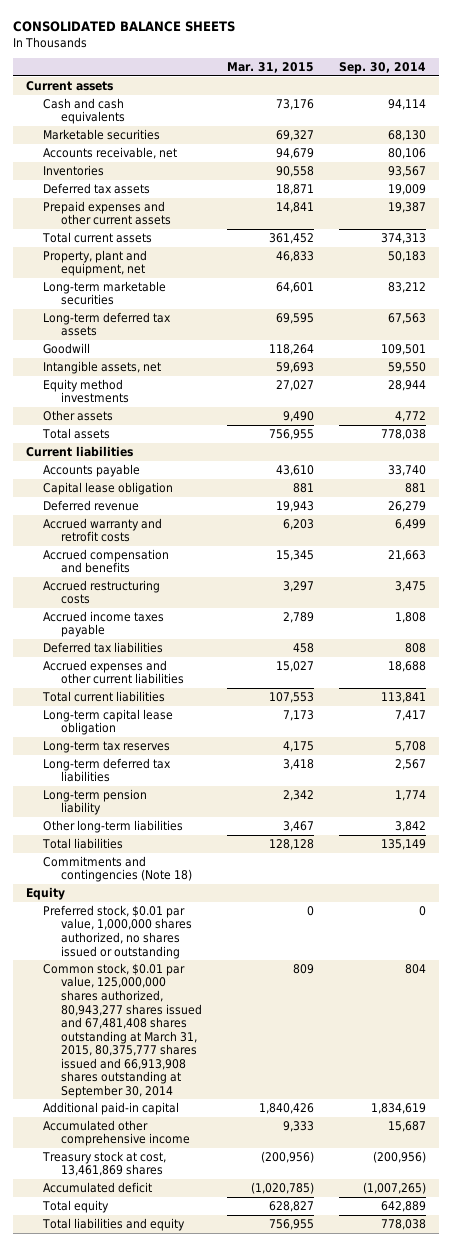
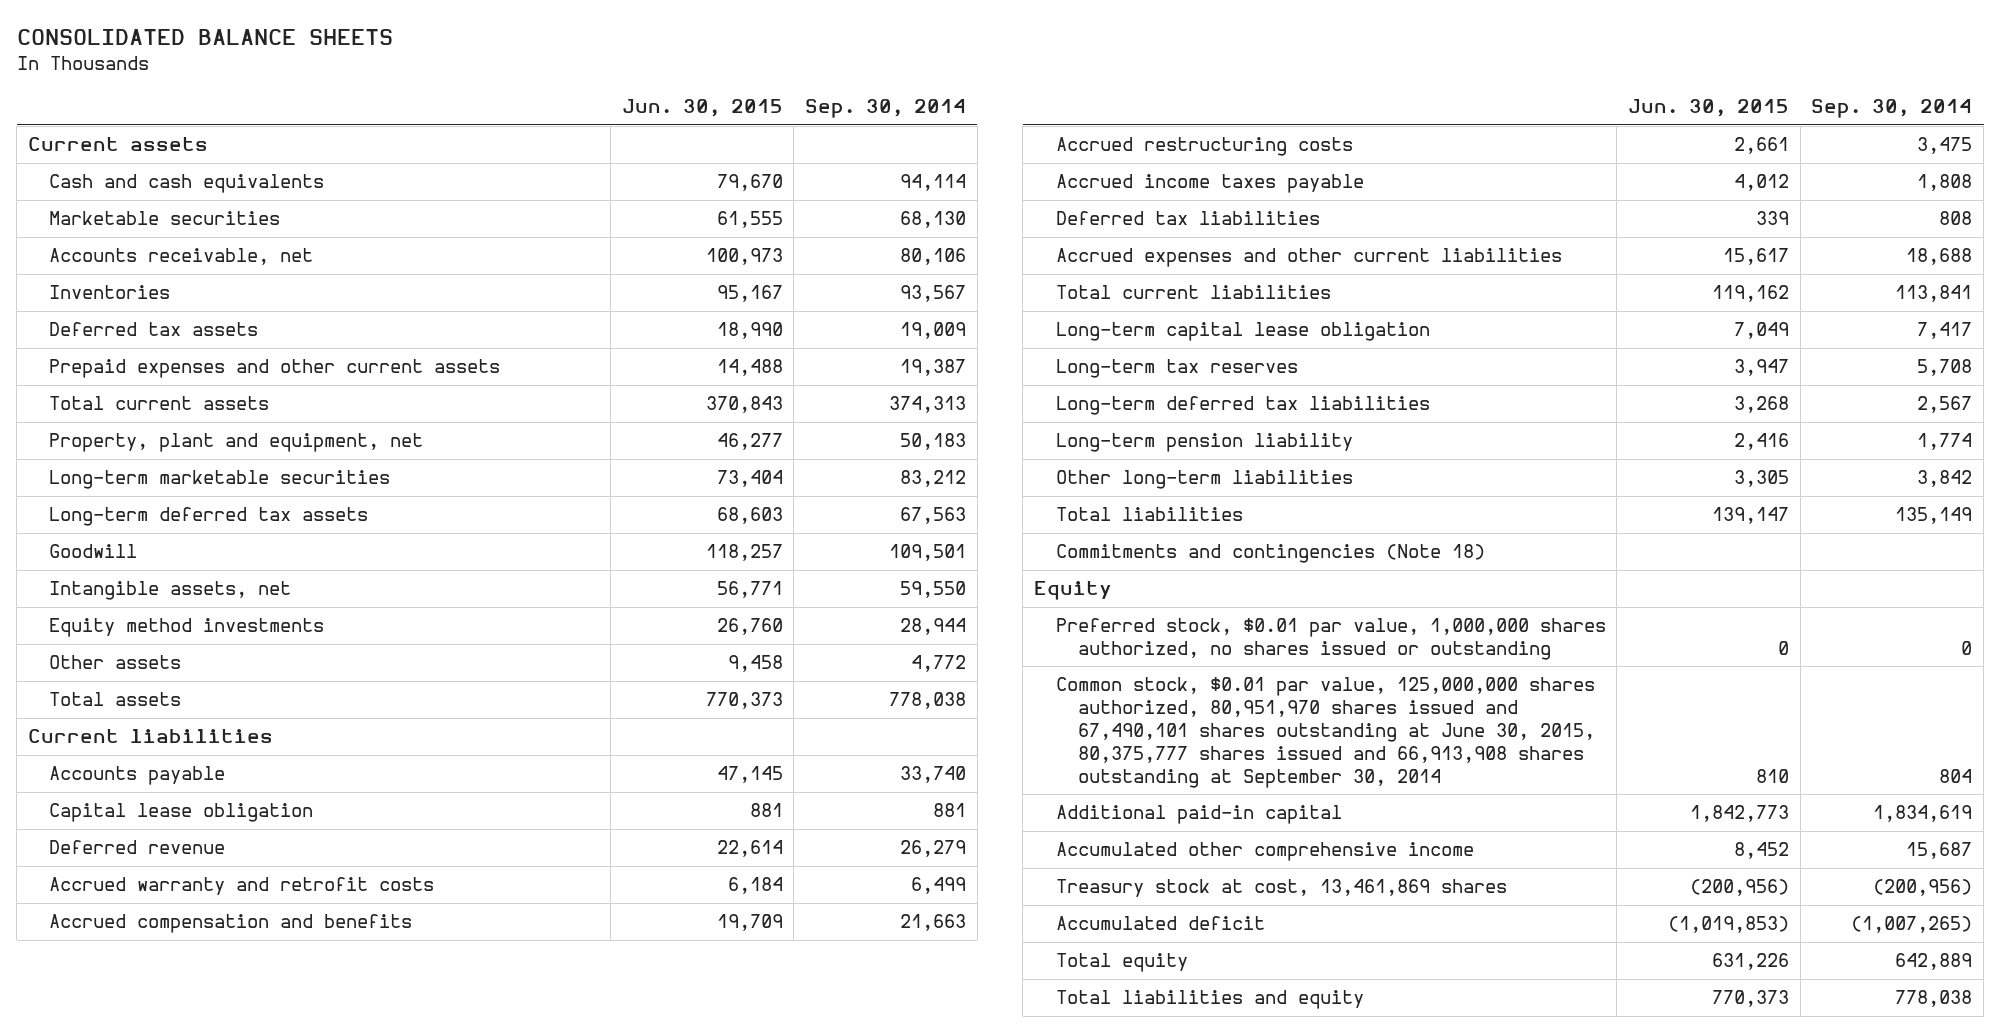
[226,62,314,74] Mar. 31, 2015 -> none
none -> [621,99,783,118] Jun. 30, 2015
[43,962,202,1098] Common stock, $0.01 par value, 125,000,000 shares authorized, 80,943,277 shares issued and 67,481,408 shares outstanding at March 31, 2015, 80,375,777 shares issued and 66,913,908 shares outstanding at September 30, 2014 -> [1055,677,1595,788] Common stock, $0.01 par value, 125,000,000 shares authorized, 80,951,970 shares issued and 67,490,101 shares outstanding at June 30, 2015, 80,375,777 shares issued and 66,913,908 shares outstanding at September 30, 2014

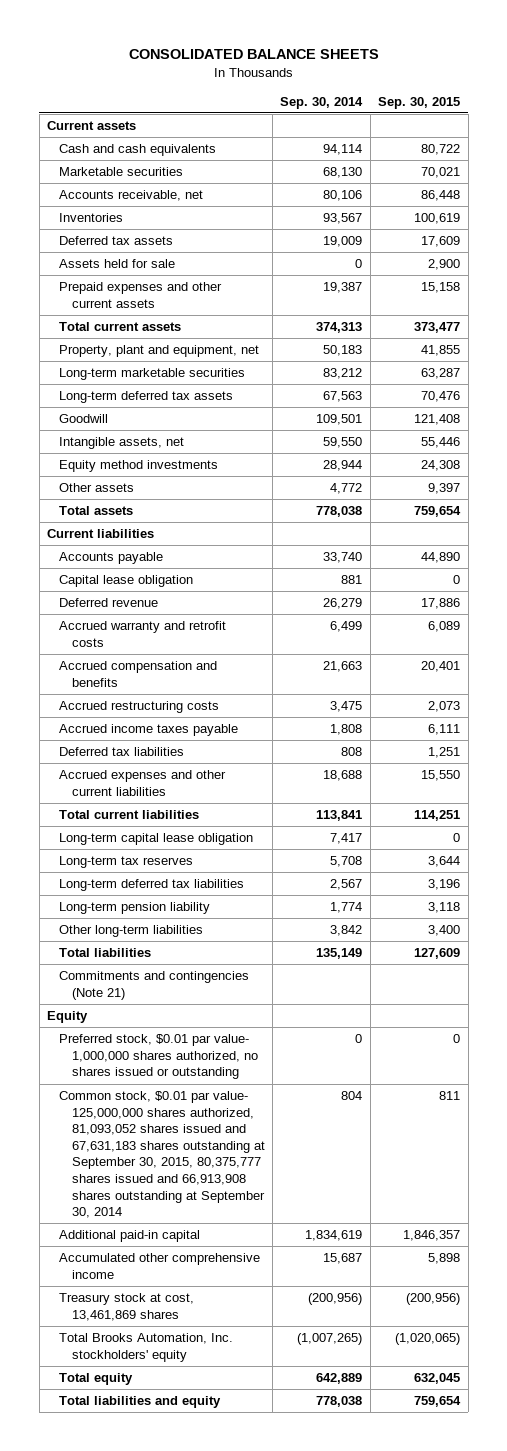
[621,99,783,118] Jun. 30, 2015 -> none
none -> [378,96,461,109] Sep. 30, 2015
none -> [59,259,176,269] Assets held for sale
[1055,544,1485,564] Commitments and contingencies (Note 18) -> [59,971,250,1000] Commitments and contingencies (Note 21)
[1055,618,1606,661] Preferred stock, $0.01 par value, 1,000,000 shares authorized, no shares issued or outstanding -> [59,1034,258,1080] Preferred stock, $0.01 par value- 1,000,000 shares authorized, no shares issued or outstanding
[1055,677,1595,788] Common stock, $0.01 par value, 125,000,000 shares authorized, 80,951,970 shares issued and 67,490,101 shares outstanding at June 30, 2015, 80,375,777 shares issued and 66,913,908 shares outstanding at September 30, 2014 -> [59,1091,265,1219] Common stock, $0.01 par value- 125,000,000 shares authorized, 81,093,052 shares issued and 67,631,183 shares outstanding at September 30, 2015, 80,375,777 shares issued and 66,913,908 shares outstanding at September 30, 2014
[1055,916,1265,931] Accumulated deficit -> [59,1333,234,1362] Total Brooks Automation, Inc. stockholders' equity

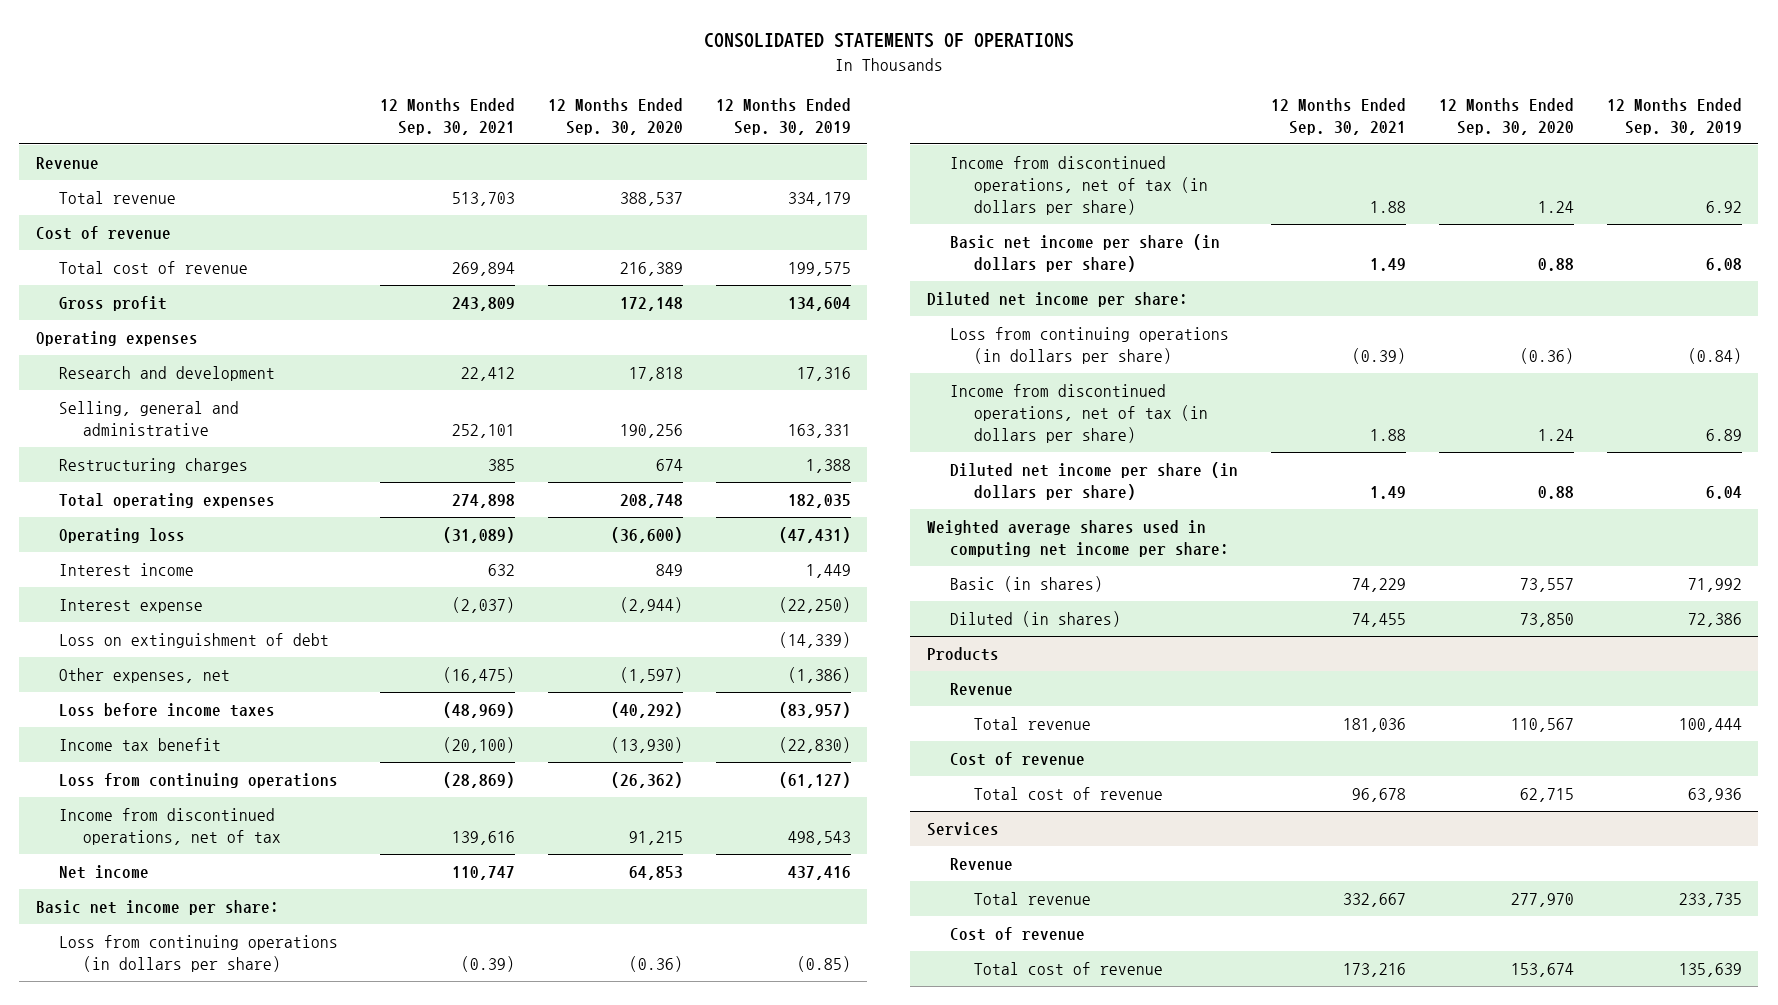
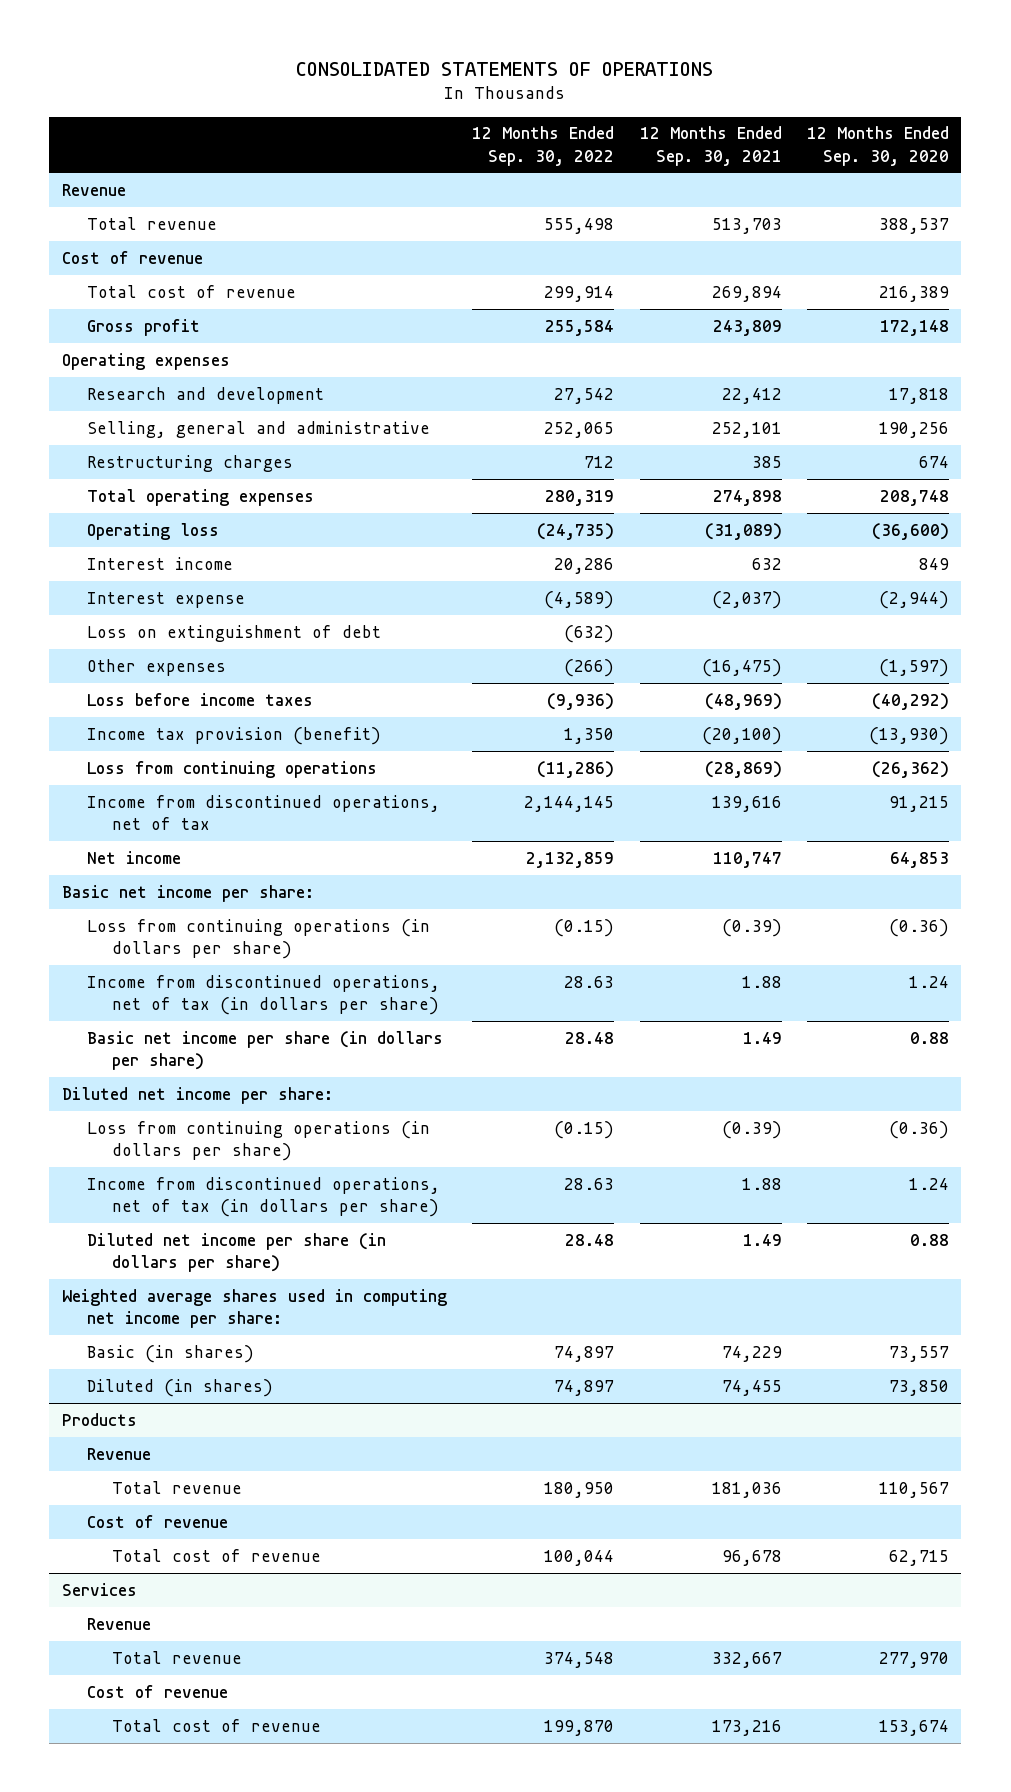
[715,97,851,135] 12 Months Ended Sep. 30, 2019 -> none
none -> [472,126,615,166] 12 Months Ended Sep. 30, 2022
[59,667,231,683] Other expenses, net -> [87,658,227,676] Other expenses
[59,737,222,751] Income tax benefit -> [87,726,382,745] Income tax provision (benefit)

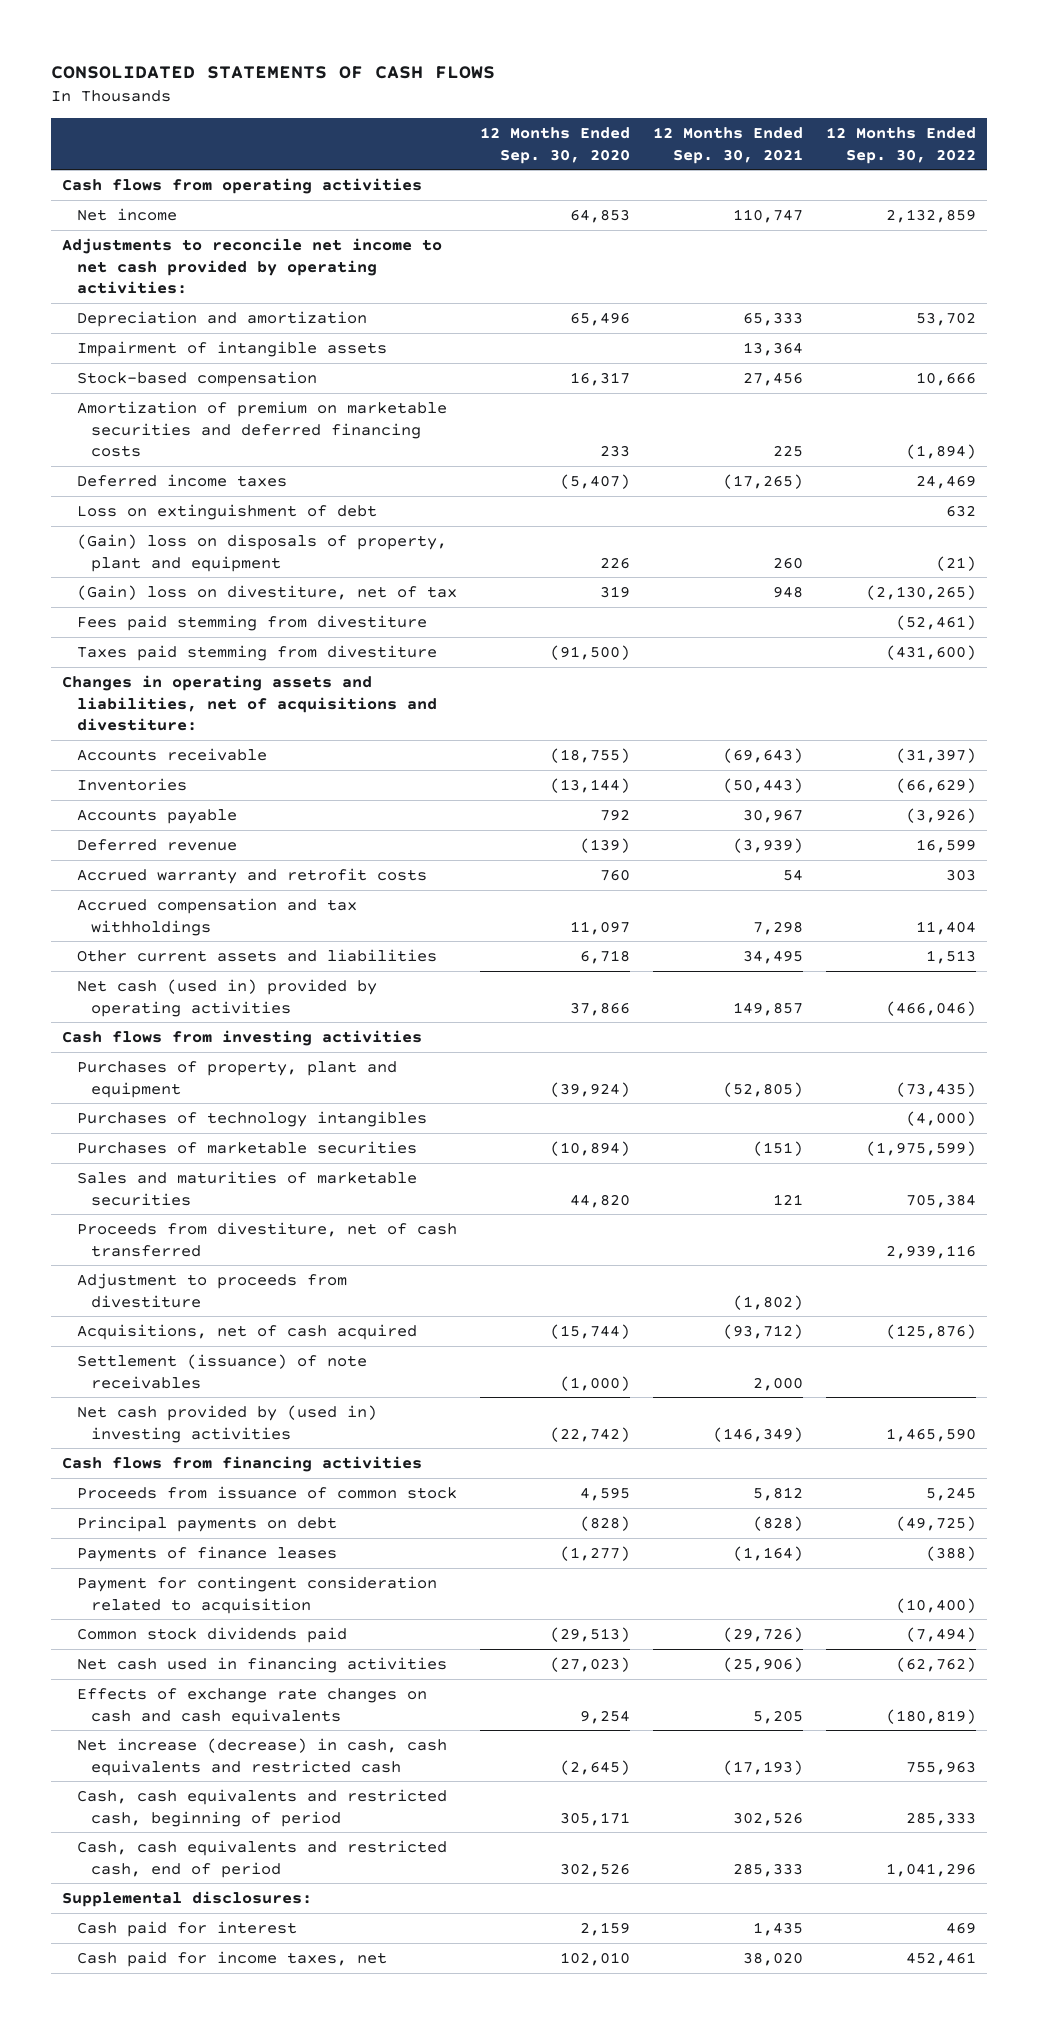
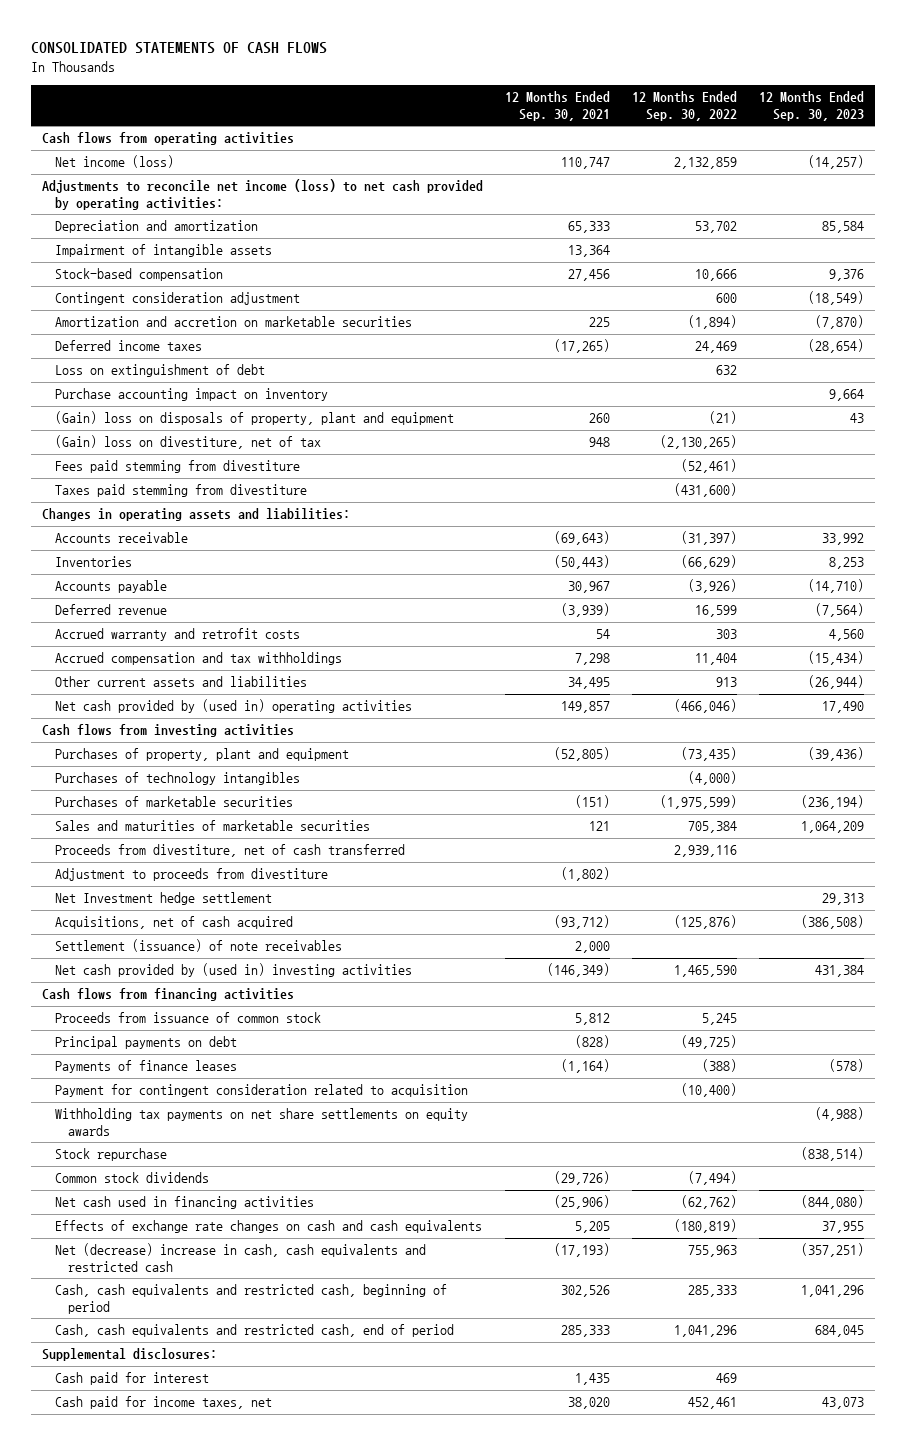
[479,127,630,164] 12 Months Ended Sep. 30, 2020 -> none
none -> [758,91,864,121] 12 Months Ended Sep. 30, 2023
[76,208,177,222] Net income -> [54,155,174,169] Net income (loss)
[62,238,443,294] Adjustments to reconcile net income to net cash provided by operating activities: -> [41,179,483,210] Adjustments to reconcile net income (loss) to net cash provided by operating activities:
none -> [54,292,300,306] Contingent consideration adjustment
[76,401,447,457] Amortization of premium on marketable securities and deferred financing costs -> [54,316,412,328] Amortization and accretion on marketable securities
none -> [54,388,328,402] Purchase accounting impact on inventory
[62,675,437,731] Changes in operating assets and liabilities, net of acquisitions and divestiture: -> [41,508,350,522] Changes in operating assets and liabilities:
[925,950,976,965] 1,513 -> [715,677,737,688] 913
[76,979,377,1017] Net cash (used in) provided by operating activities -> [54,699,412,714] Net cash provided by (used in) operating activities
none -> [54,892,272,906] Net Investment hedge settlement
none -> [54,1108,468,1136] Withholding tax payments on net share settlements on equity awards
none -> [54,1148,167,1162] Stock repurchase
[76,1627,347,1644] Common stock dividends paid -> [54,1172,209,1184] Common stock dividends
[76,1738,447,1776] Net increase (decrease) in cash, cash equivalents and restricted cash -> [54,1243,426,1272] Net (decrease) increase in cash, cash equivalents and restricted cash

